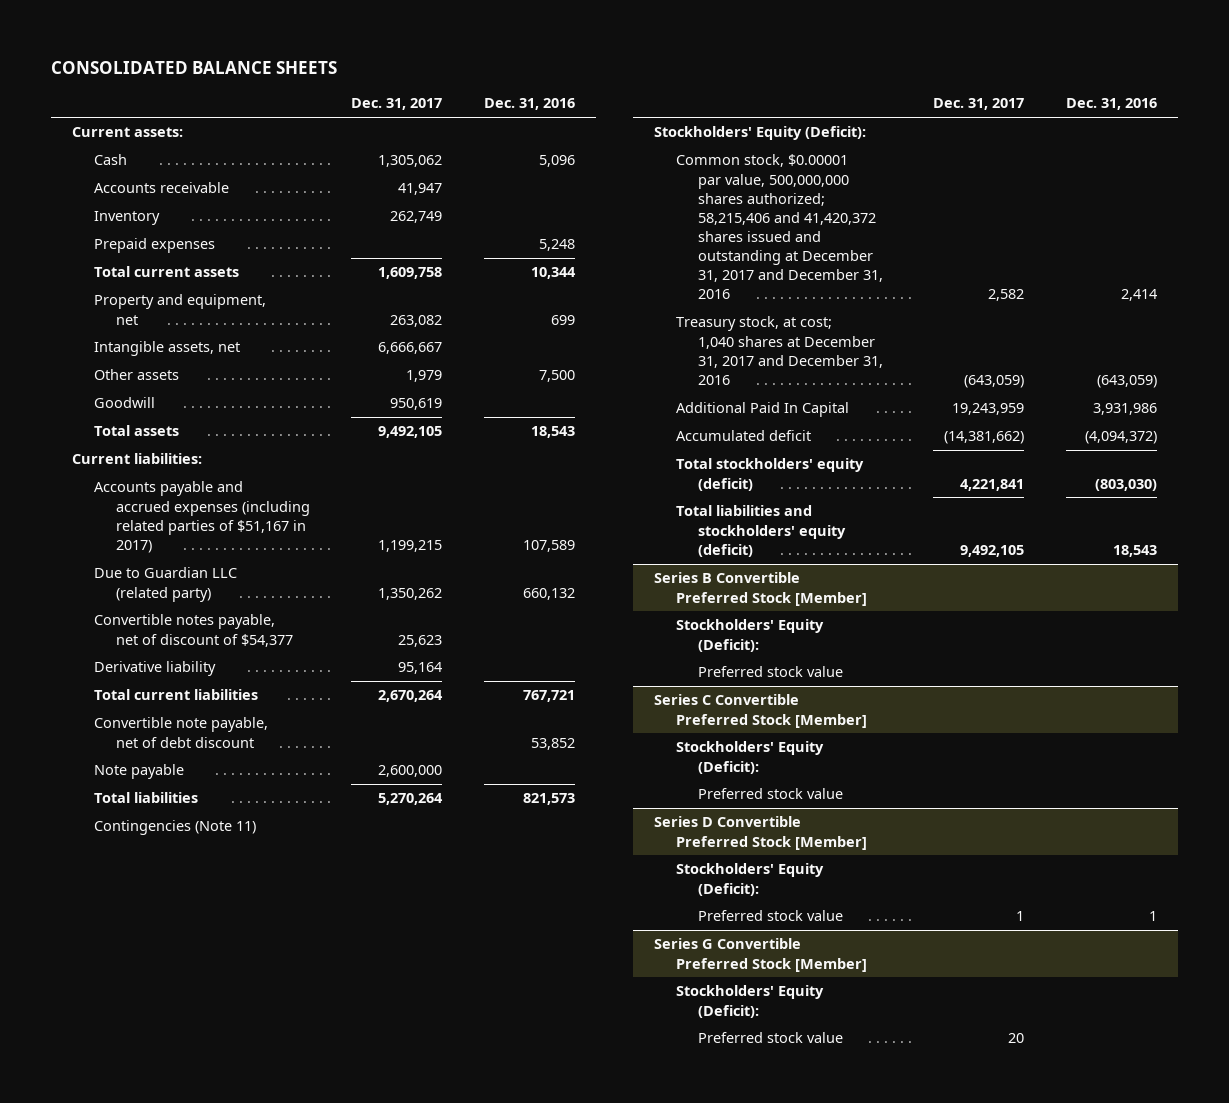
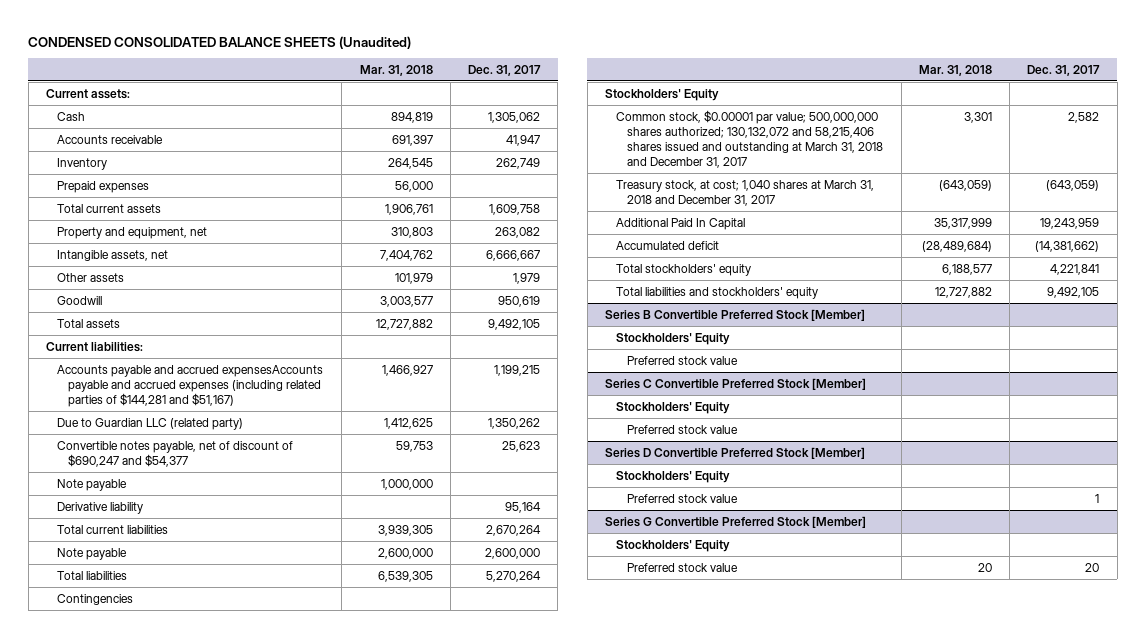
[51,61,338,75] CONSOLIDATED BALANCE SHEETS -> [28,35,412,49] CONDENSED CONSOLIDATED BALANCE SHEETS (Unaudited)
[484,98,576,111] Dec. 31, 2016 -> none
none -> [359,64,433,76] Mar. 31, 2018
[93,481,310,553] Accounts payable and accrued expenses (including related parties of $51,167 in 2017) -> [57,364,324,407] Accounts payable and accrued expensesAccounts payable and accrued expenses (including related parties of $144,281 and $51,167)
[93,614,293,647] Convertible notes payable, net of discount of $54,377 -> [57,440,294,467] Convertible notes payable, net of discount of $690,247 and $54,377
none -> [57,478,128,491] Note payable
[93,717,268,748] Convertible note payable, net of debt discount -> none
[93,820,256,836] Contingencies (Note 11) -> [57,593,134,605] Contingencies
[654,126,867,141] Stockholders' Equity (Deficit): -> [605,88,720,101] Stockholders' Equity
[675,154,883,300] Common stock, $0.00001 par value, 500,000,000 shares authorized; 58,215,406 and 41,420,372 shares issued and outstanding at December 31, 2017 and December 31, 2016 -> [616,109,884,169] Common stock, $0.00001 par value; 500,000,000 shares authorized; 130,132,072 and 58,215,406 shares issued and outstanding at March 31, 2018 and December 31, 2017
[675,316,883,385] Treasury stock, at cost; 1,040 shares at December 31, 2017 and December 31, 2016 -> [616,179,875,206] Treasury stock, at cost; 1,040 shares at March 31, 2018 and December 31, 2017
[675,458,864,491] Total stockholders' equity (deficit) -> [616,263,752,276] Total stockholders' equity
[675,505,846,557] Total liabilities and stockholders' equity (deficit) -> [616,286,819,299] Total liabilities and stockholders' equity
[675,619,824,652] Stockholders' Equity (Deficit): -> [616,332,731,345] Stockholders' Equity
[675,741,824,774] Stockholders' Equity (Deficit): -> [616,401,731,414] Stockholders' Equity
[675,863,824,896] Stockholders' Equity (Deficit): -> [616,470,731,483] Stockholders' Equity
[675,985,824,1018] Stockholders' Equity (Deficit): -> [616,539,731,552] Stockholders' Equity

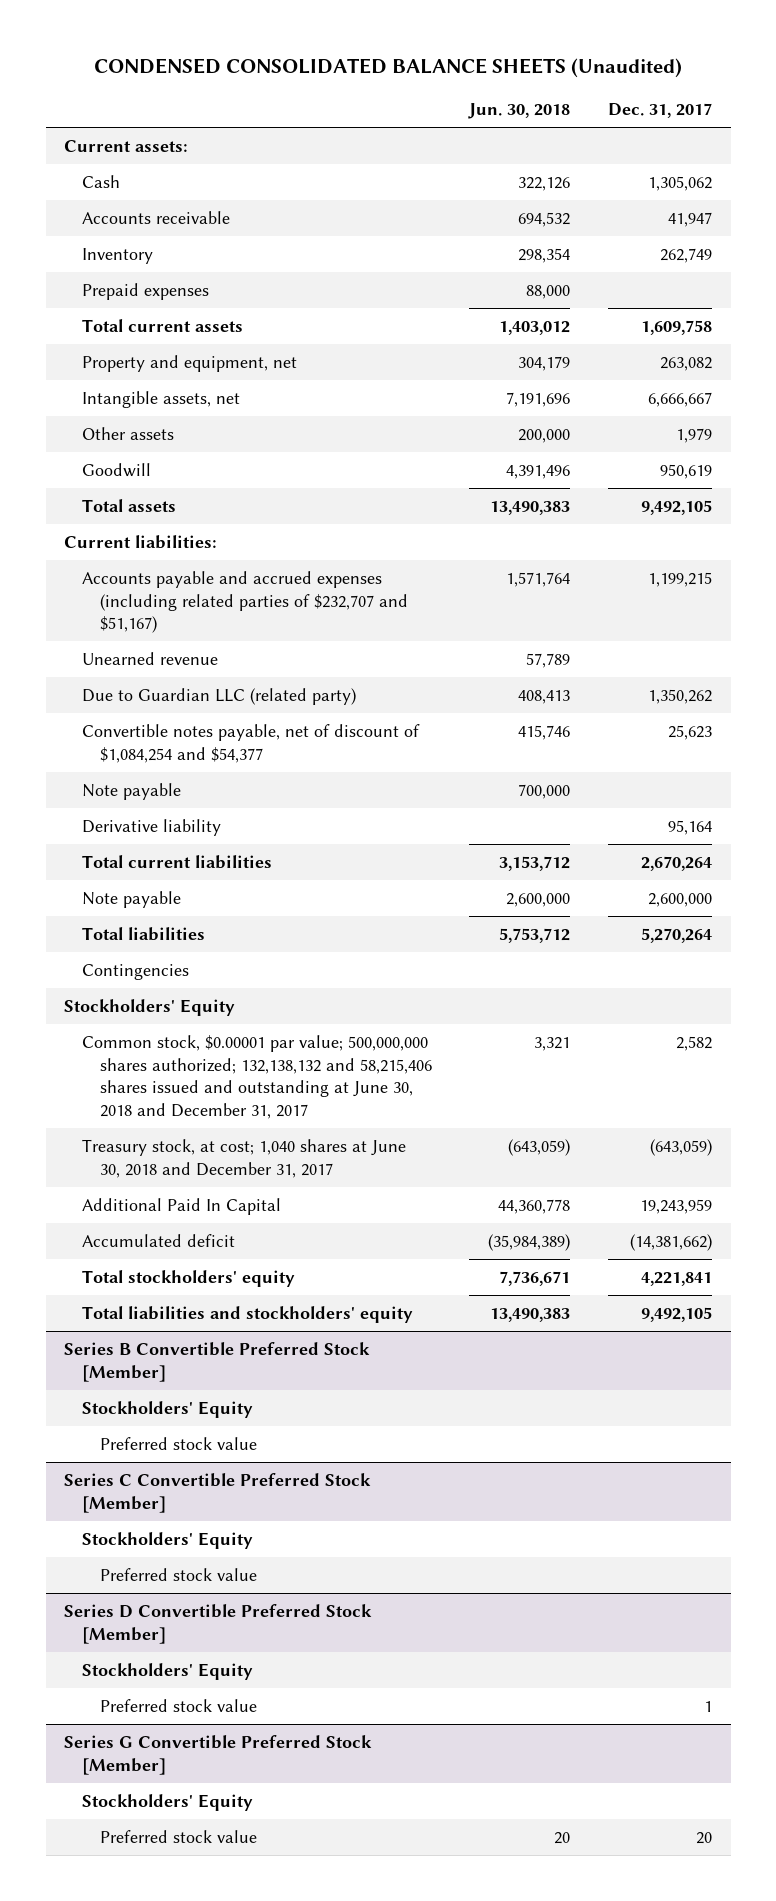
[359,64,433,76] Mar. 31, 2018 -> none
none -> [468,102,571,119] Jun. 30, 2018
[57,364,324,407] Accounts payable and accrued expensesAccounts payable and accrued expenses (including related parties of $144,281 and $51,167) -> [82,570,408,634] Accounts payable and accrued expenses (including related parties of $232,707 and $51,167)
none -> [82,651,219,665] Unearned revenue
[57,440,294,467] Convertible notes payable, net of discount of $690,247 and $54,377 -> [82,723,421,763] Convertible notes payable, net of discount of $1,084,254 and $54,377
[616,109,884,169] Common stock, $0.00001 par value; 500,000,000 shares authorized; 130,132,072 and 58,215,406 shares issued and outstanding at March 31, 2018 and December 31, 2017 -> [82,1034,432,1120] Common stock, $0.00001 par value; 500,000,000 shares authorized; 132,138,132 and 58,215,406 shares issued and outstanding at June 30, 2018 and December 31, 2017
[616,179,875,206] Treasury stock, at cost; 1,040 shares at March 31, 2018 and December 31, 2017 -> [82,1138,407,1178] Treasury stock, at cost; 1,040 shares at June 30, 2018 and December 31, 2017

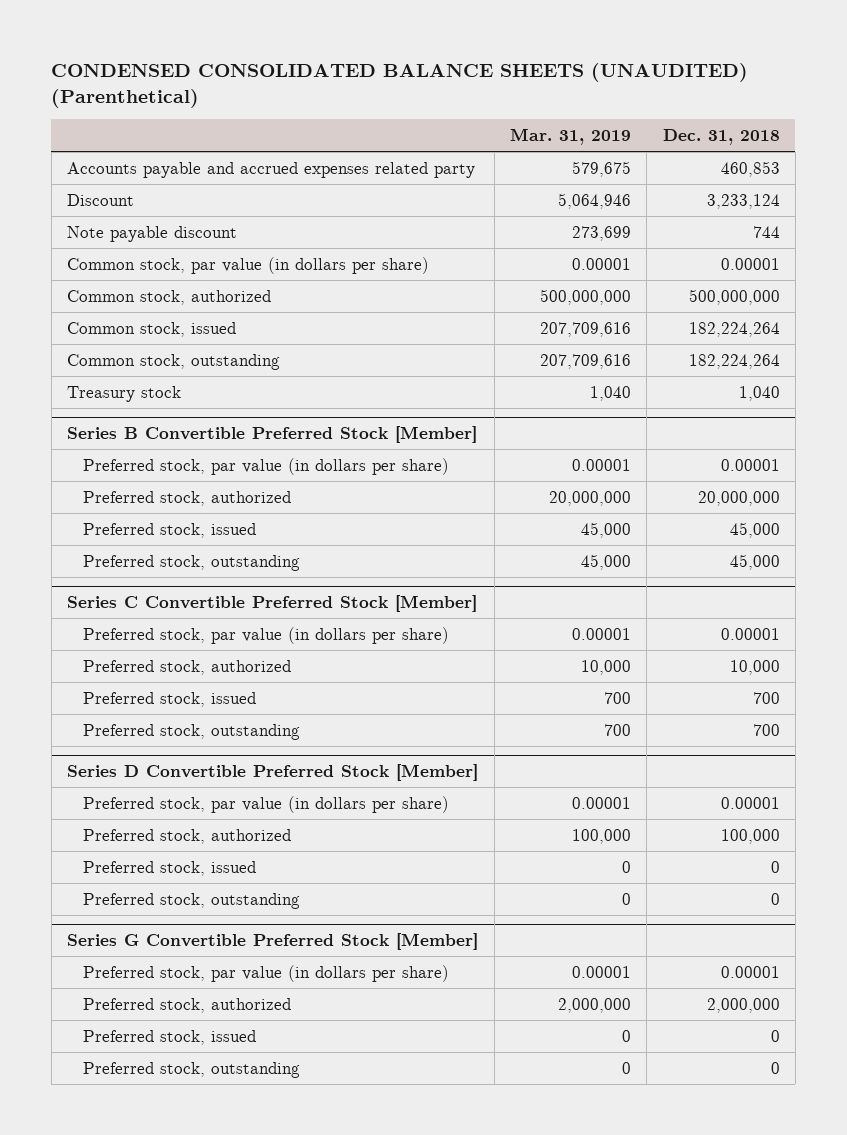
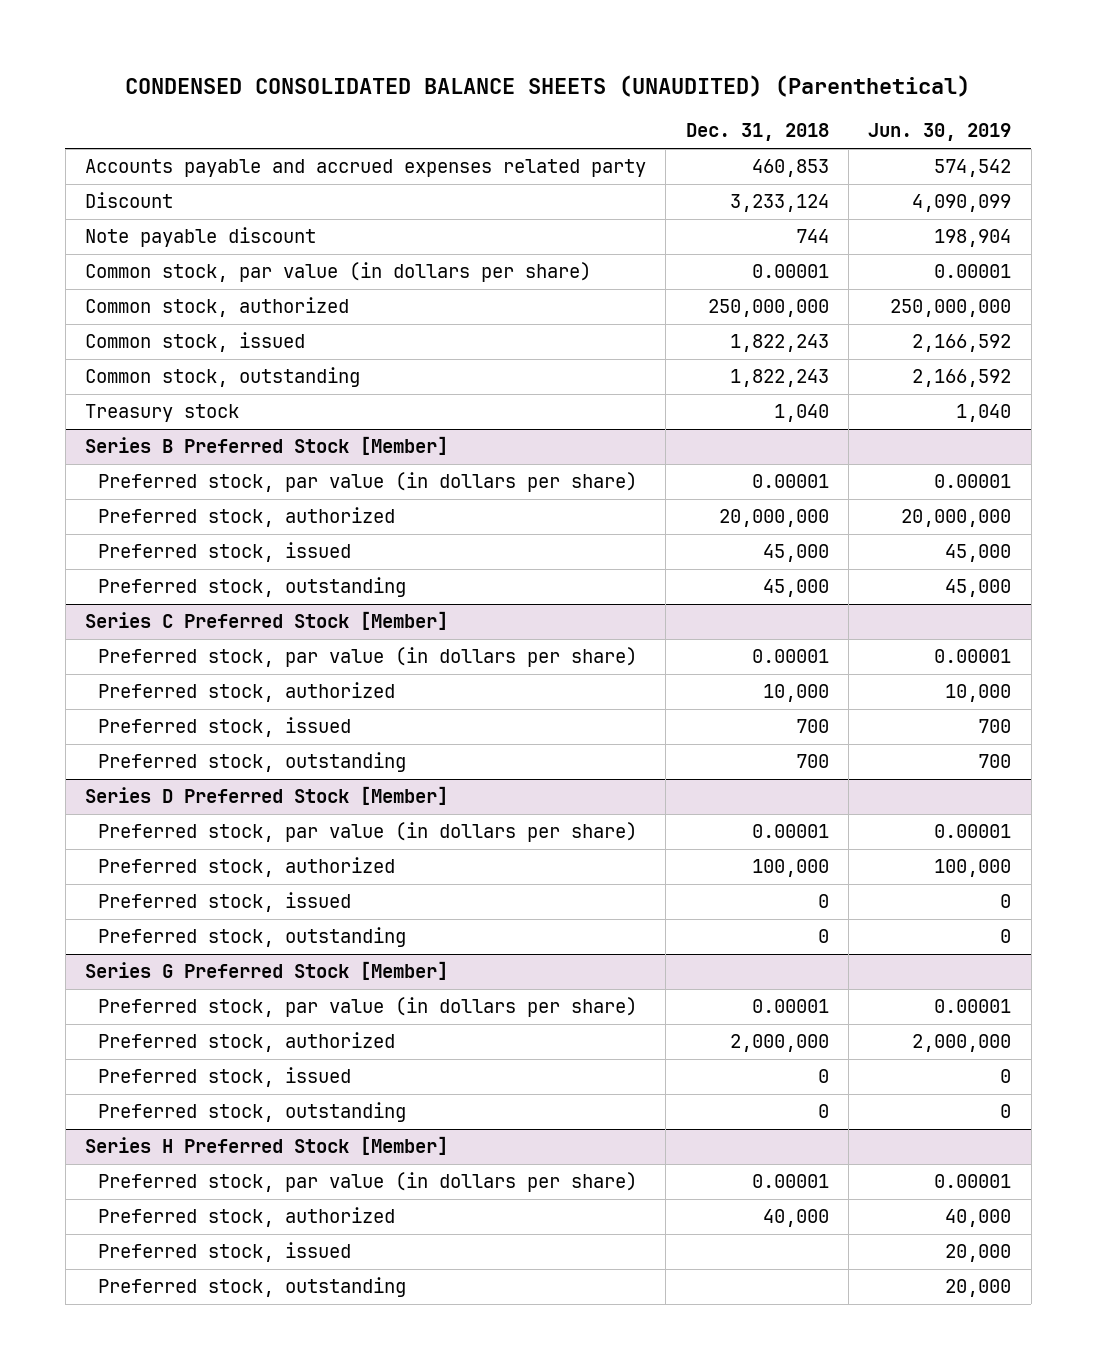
[509,127,631,145] Mar. 31, 2019 -> none
none -> [868,123,1012,142] Jun. 30, 2019
[688,288,780,305] 500,000,000 -> [707,299,829,318] 250,000,000
[688,321,780,337] 182,224,264 -> [729,334,829,353] 1,822,243
[688,353,780,369] 182,224,264 -> [729,369,829,388] 1,822,243
[67,426,478,444] Series B Convertible Preferred Stock [Member] -> [84,436,448,456] Series B Preferred Stock [Member]
[67,595,478,613] Series C Convertible Preferred Stock [Member] -> [84,611,448,631] Series C Preferred Stock [Member]
[67,764,479,782] Series D Convertible Preferred Stock [Member] -> [84,786,448,806] Series D Preferred Stock [Member]
[67,933,479,951] Series G Convertible Preferred Stock [Member] -> [84,961,448,981] Series G Preferred Stock [Member]
none -> [84,1136,448,1156] Series H Preferred Stock [Member]
none -> [98,1172,638,1193] Preferred stock, par value (in dollars per share)
none -> [98,1207,396,1228] Preferred stock, authorized
none -> [98,1242,352,1263] Preferred stock, issued
none -> [98,1277,407,1298] Preferred stock, outstanding

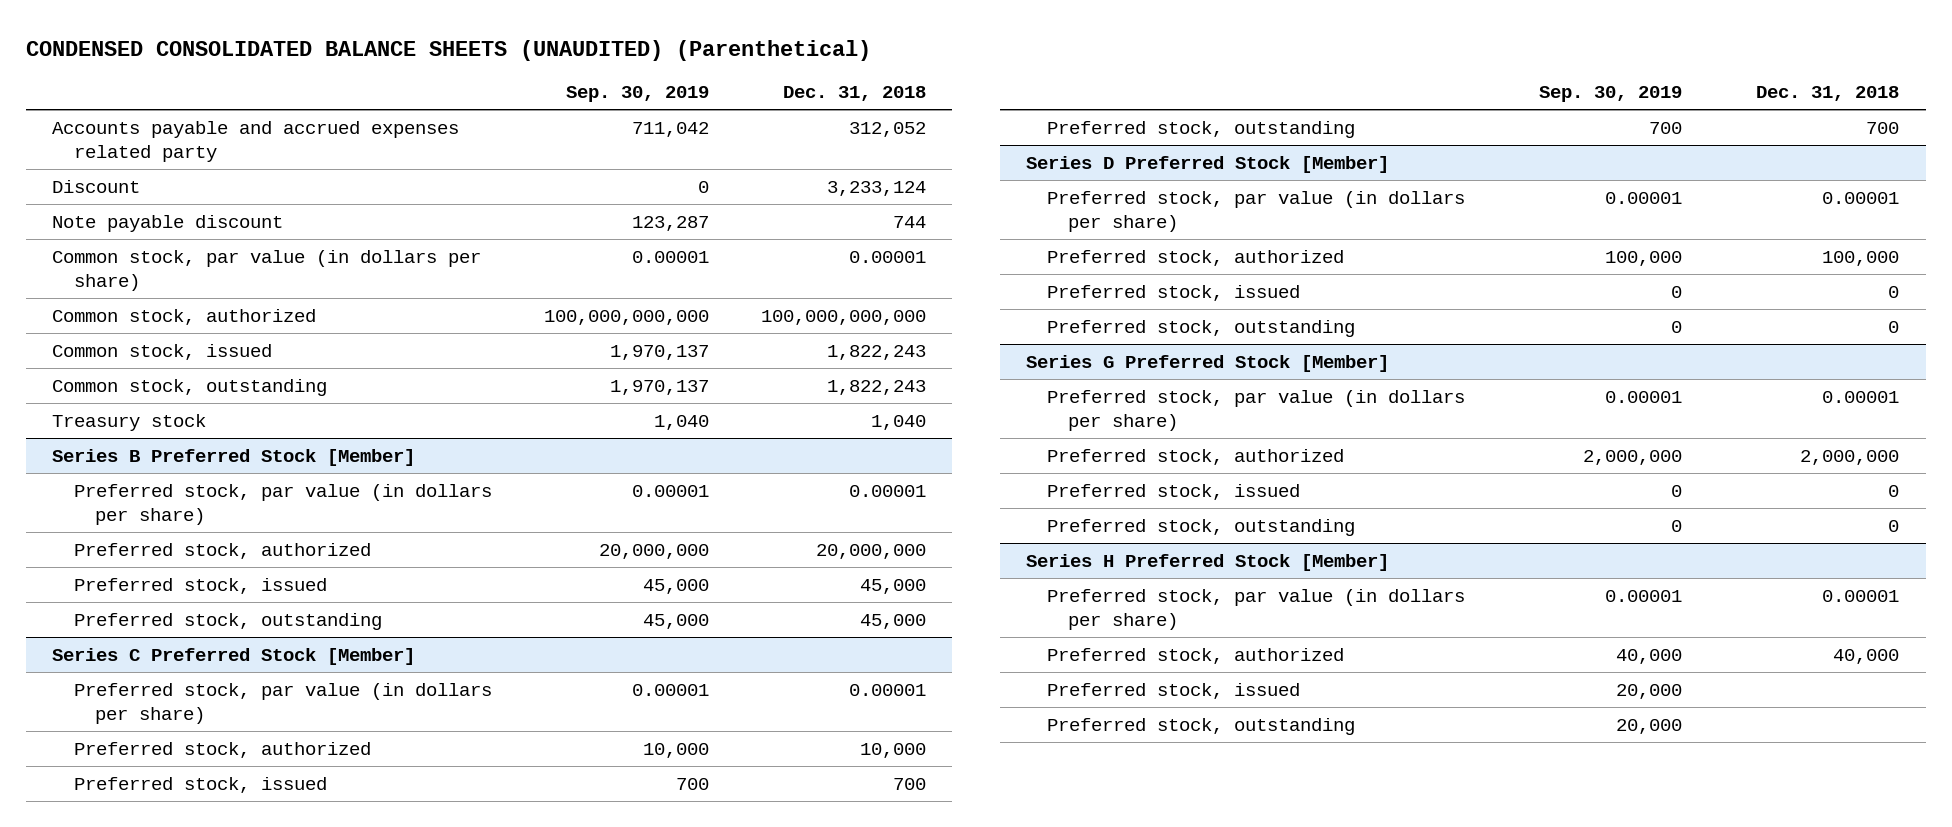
[868,123,1012,142] Jun. 30, 2019 -> none
none -> [565,86,709,103] Sep. 30, 2019
[751,159,829,178] 460,853 -> [849,121,927,137] 312,052
[707,299,829,318] 250,000,000 -> [761,309,927,325] 100,000,000,000

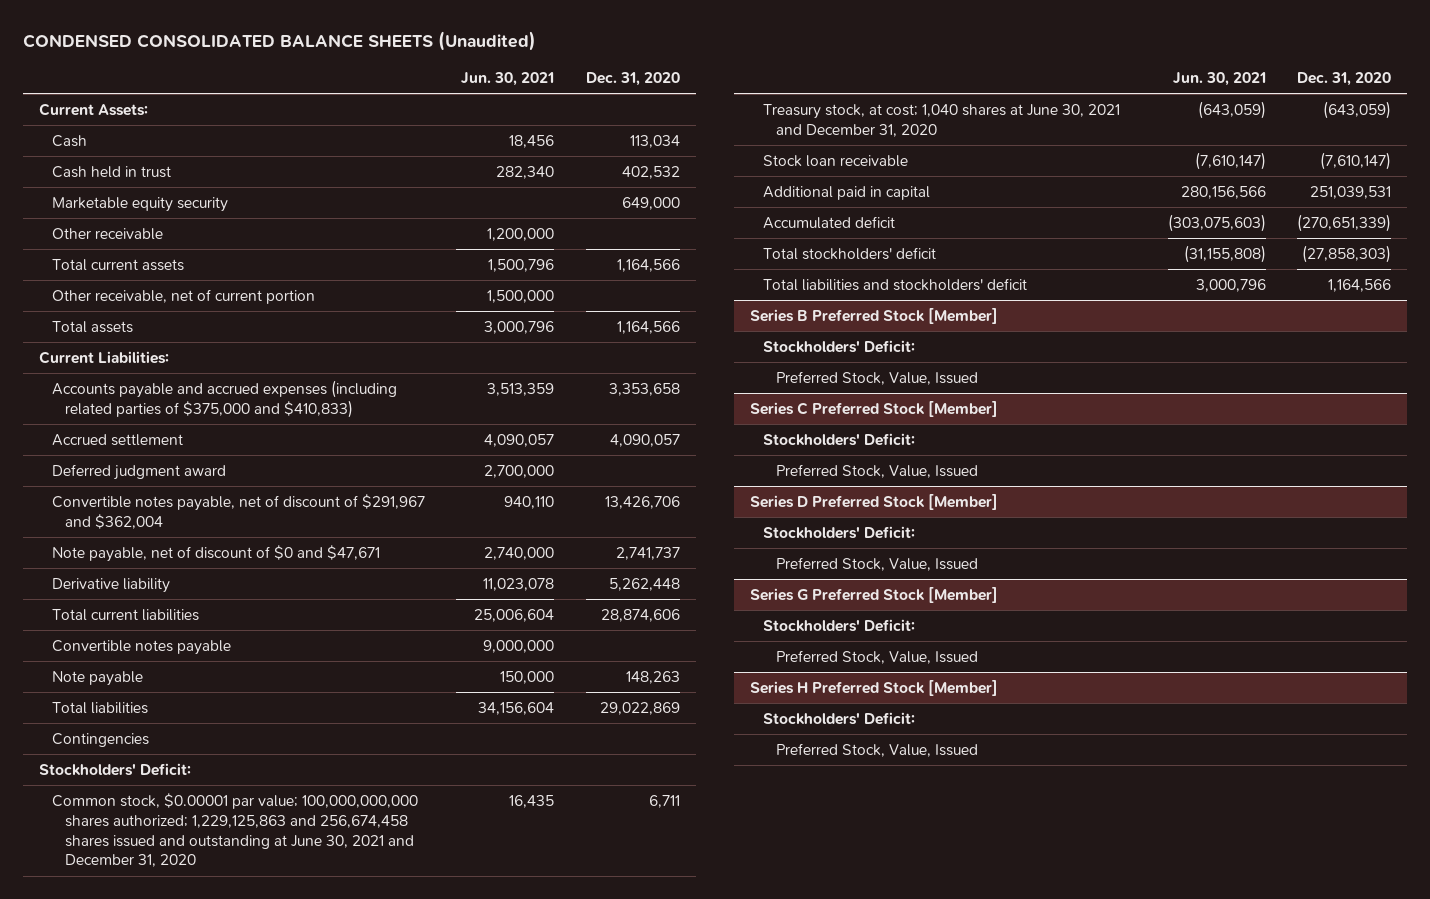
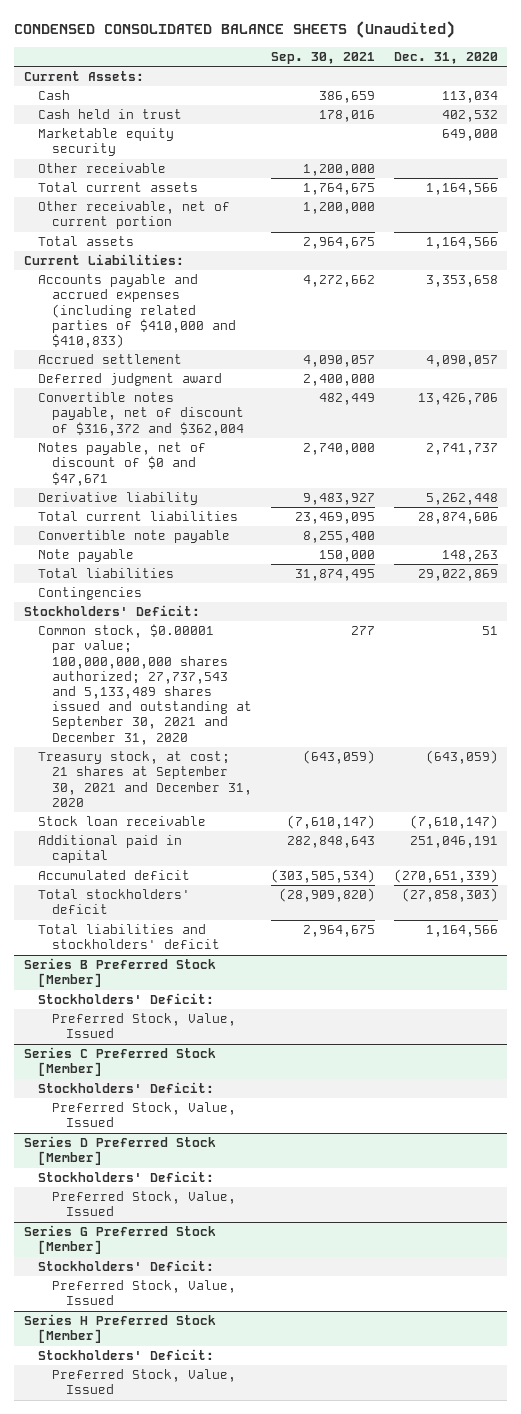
[461,71,555,86] Jun. 30, 2021 -> none
none -> [270,51,375,64] Sep. 30, 2021
[51,379,397,418] Accounts payable and accrued expenses (including related parties of $375,000 and $410,833) -> [37,274,236,349] Accounts payable and accrued expenses (including related parties of $410,000 and $410,833)
[51,493,425,529] Convertible notes payable, net of discount of $291,967 and $362,004 -> [37,392,244,436] Convertible notes payable, net of discount of $316,372 and $362,004
[51,544,380,562] Note payable, net of discount of $0 and $47,671 -> [37,442,206,486] Notes payable, net of discount of $0 and $47,671
[51,639,231,655] Convertible notes payable -> [37,530,230,544] Convertible note payable
[51,792,418,868] Common stock, $0.00001 par value; 100,000,000,000 shares authorized; 1,229,125,863 and 256,674,458 shares issued and outstanding at June 30, 2021 and December 31, 2020 -> [37,624,252,745] Common stock, $0.00001 par value; 100,000,000,000 shares authorized; 27,737,543 and 5,133,489 shares issued and outstanding at September 30, 2021 and December 31, 2020
[649,794,681,808] 6,711 -> [481,626,498,636] 51
[763,103,1121,137] Treasury stock, at cost; 1,040 shares at June 30, 2021 and December 31, 2020 -> [37,751,252,807] Treasury stock, at cost; 21 shares at September 30, 2021 and December 31, 2020
[1310,185,1392,199] 251,039,531 -> [409,836,498,849] 251,046,191

